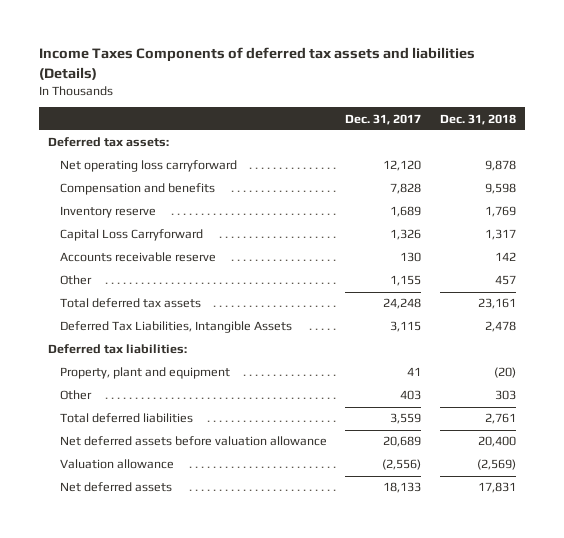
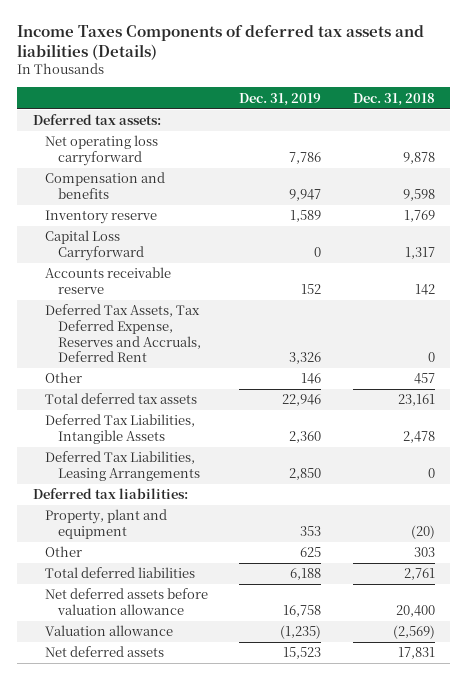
[345,113,422,125] Dec. 31, 2017 -> none
none -> [239,92,322,106] Dec. 31, 2019
none -> [45,304,201,363] Deferred Tax Assets, Tax Deferred Expense, Reserves and Accruals, Deferred Rent
none -> [45,451,200,482] Deferred Tax Liabilities, Leasing Arrangements

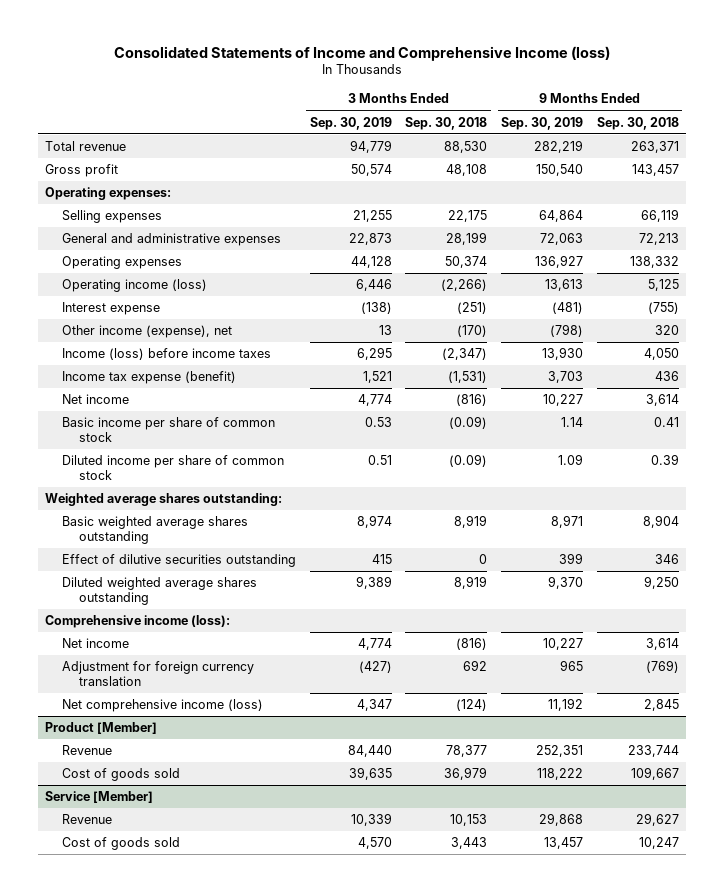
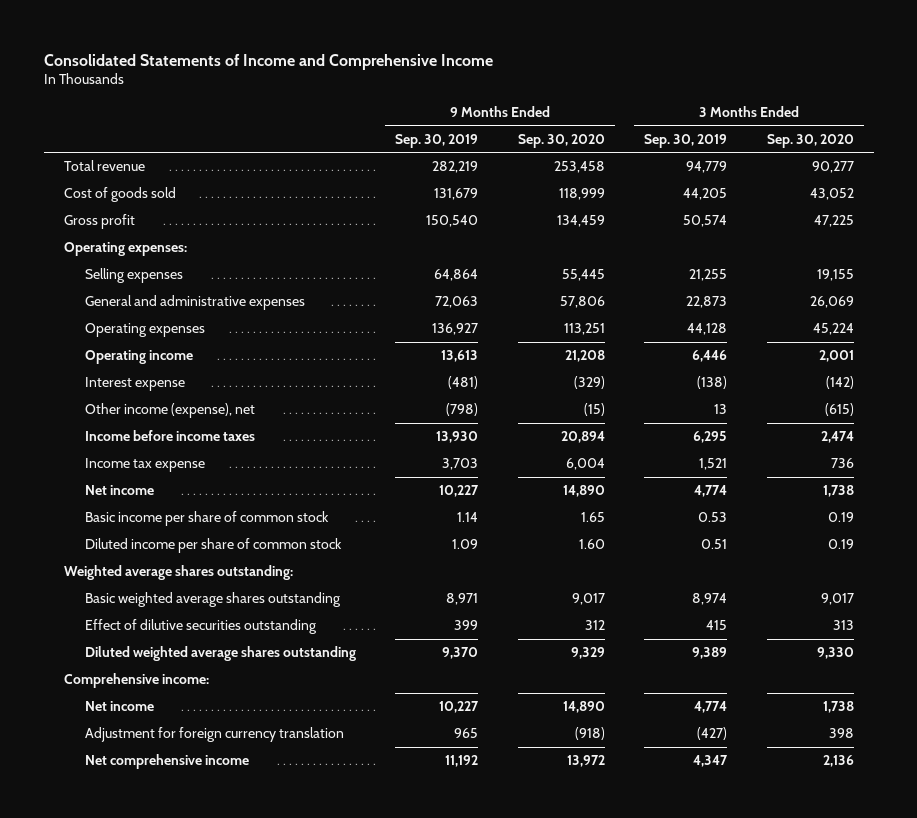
[113,45,610,61] Consolidated Statements of Income and Comprehensive Income (loss) -> [43,53,493,70] Consolidated Statements of Income and Comprehensive Income
[405,116,488,130] Sep. 30, 2018 -> none
[596,116,679,130] Sep. 30, 2018 -> none
none -> [517,133,605,148] Sep. 30, 2020
none -> [766,133,854,148] Sep. 30, 2020
none -> [63,187,176,203] Cost of goods sold
[62,279,208,293] Operating income (loss) -> [84,350,193,365] Operating income
[62,348,272,361] Income (loss) before income taxes -> [84,430,255,442] Income before income taxes
[62,371,237,385] Income tax expense (benefit) -> [84,458,205,473] Income tax expense
[45,615,231,629] Comprehensive income (loss): -> [63,673,209,689] Comprehensive income:
[45,722,158,735] Product [Member] -> none
[62,745,113,756] Revenue -> none
[62,768,181,782] Cost of goods sold -> none
[45,791,154,804] Service [Member] -> none
[62,814,113,825] Revenue -> none
[62,837,181,851] Cost of goods sold -> none
[62,699,264,713] Net comprehensive income (loss) -> [84,754,249,770] Net comprehensive income

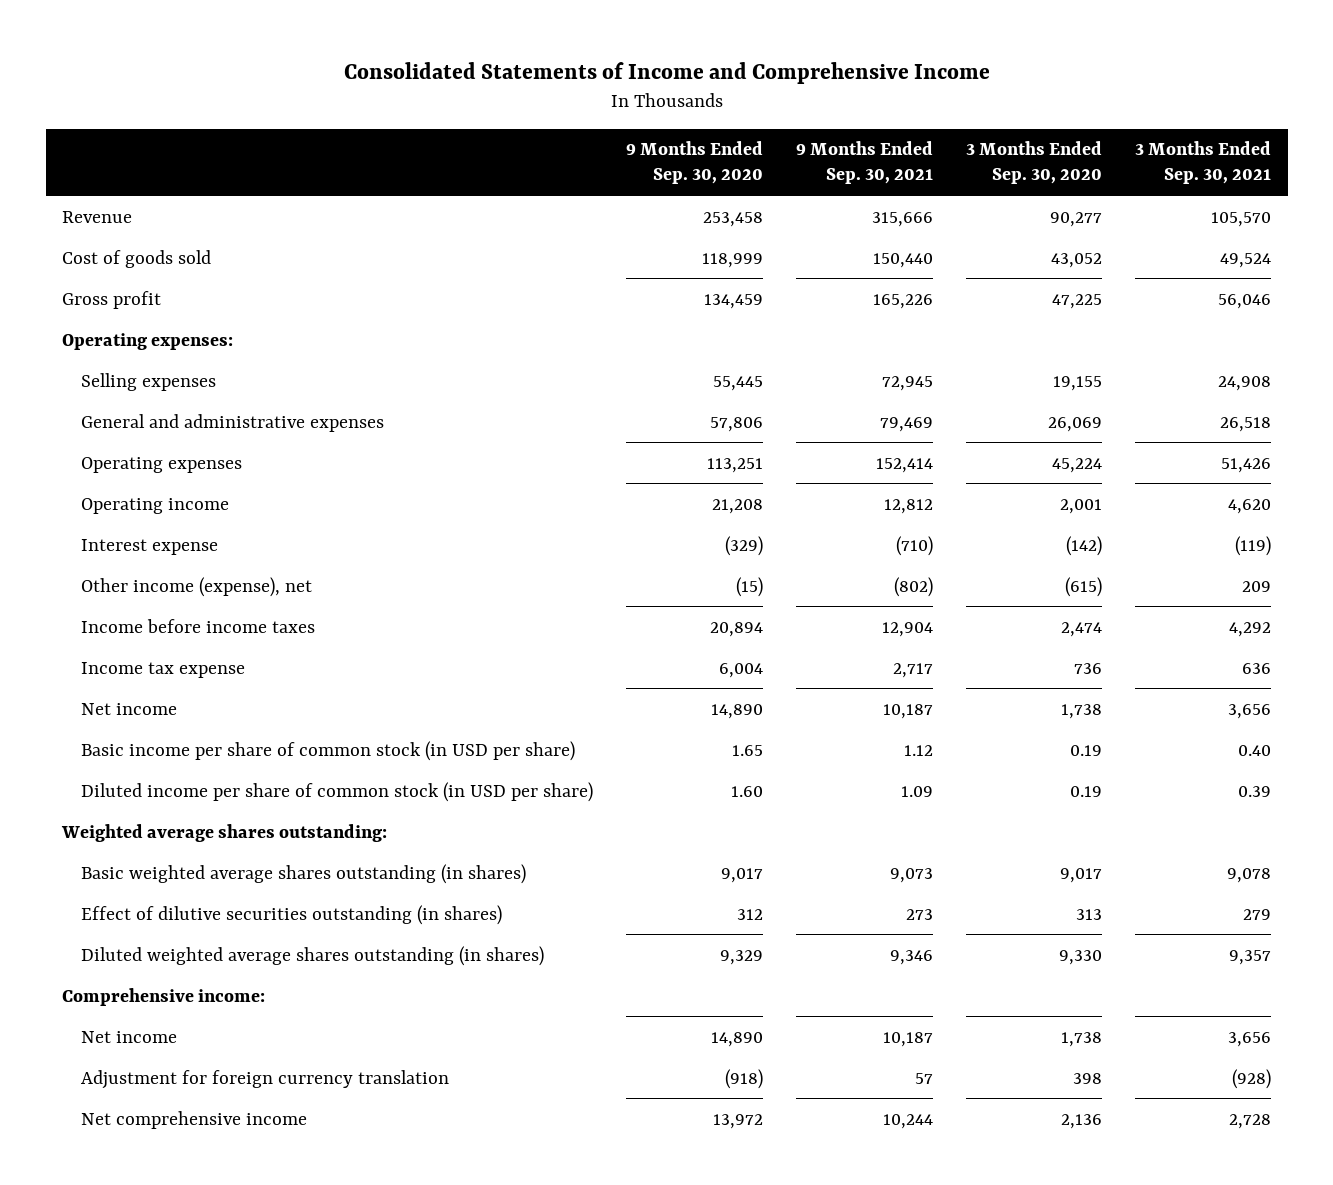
[395,133,479,148] Sep. 30, 2019 -> none
[644,133,728,148] Sep. 30, 2019 -> none
none -> [796,141,934,185] 9 Months Ended Sep. 30, 2021
none -> [1135,141,1272,185] 3 Months Ended Sep. 30, 2021
[63,160,145,172] Total revenue -> [62,210,133,223] Revenue
[84,511,329,527] Basic income per share of common stock -> [81,740,576,761] Basic income per share of common stock (in USD per share)
[84,538,342,554] Diluted income per share of common stock -> [81,781,594,802] Diluted income per share of common stock (in USD per share)
[84,592,341,608] Basic weighted average shares outstanding -> [81,863,527,884] Basic weighted average shares outstanding (in shares)
[84,619,317,635] Effect of dilutive securities outstanding -> [81,904,503,925] Effect of dilutive securities outstanding (in shares)
[84,646,356,662] Diluted weighted average shares outstanding -> [81,945,545,966] Diluted weighted average shares outstanding (in shares)

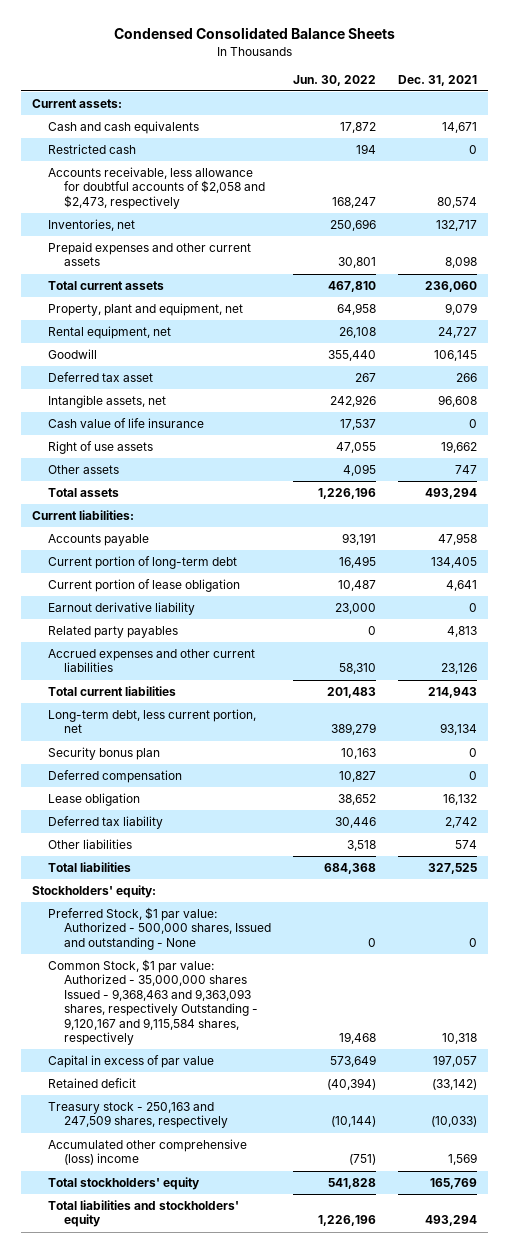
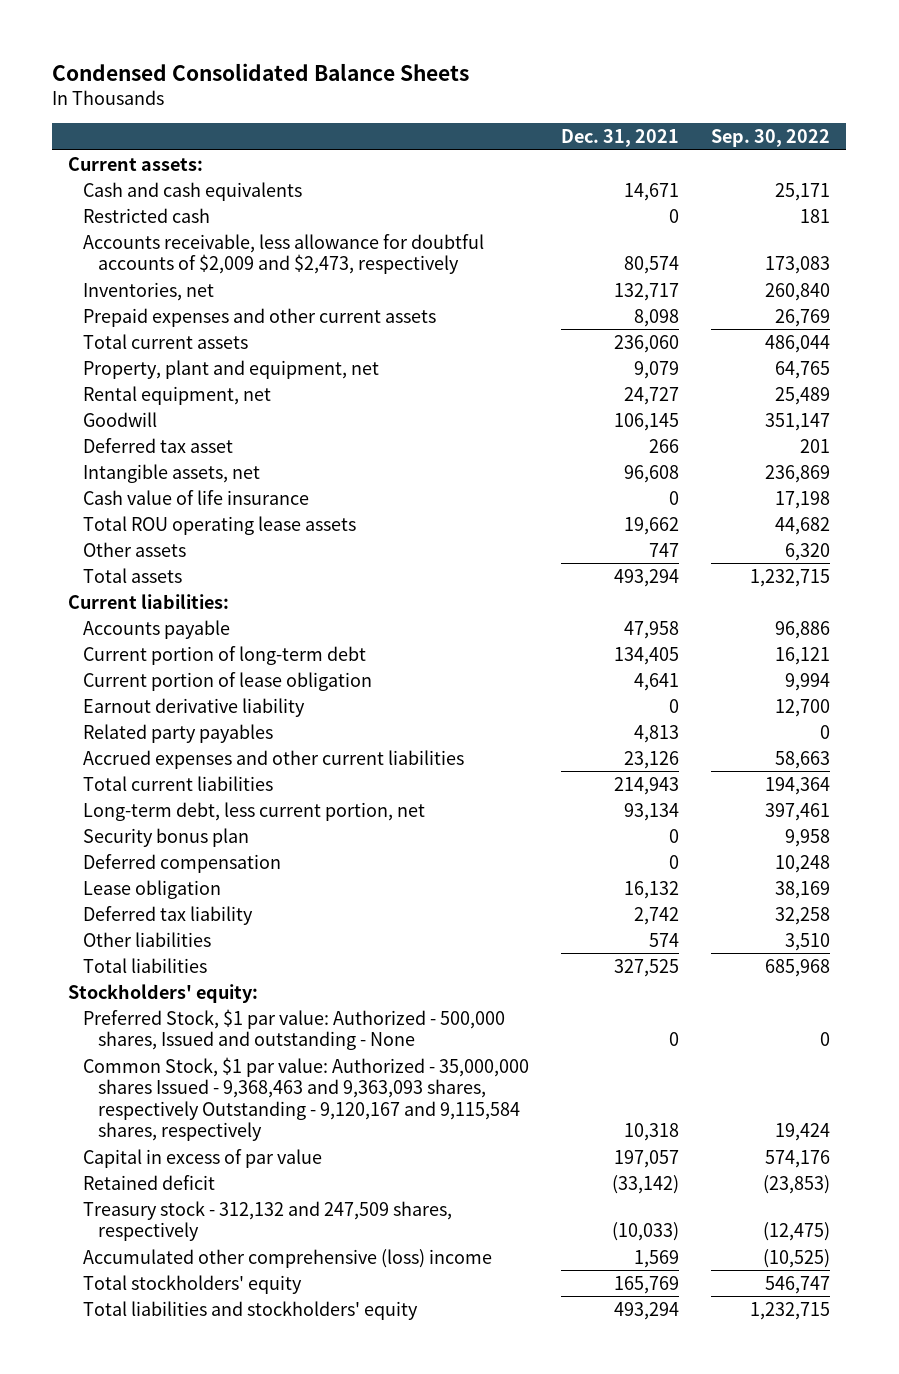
[293,74,377,86] Jun. 30, 2022 -> none
none -> [711,129,831,148] Sep. 30, 2022
[47,166,265,209] Accounts receivable, less allowance for doubtful accounts of $2,058 and $2,473, respectively -> [83,233,485,275] Accounts receivable, less allowance for doubtful accounts of $2,009 and $2,473, respectively
[47,440,153,454] Right of use assets -> [83,515,357,535] Total ROU operating lease assets
[47,1101,228,1129] Treasury stock - 250,163 and 247,509 shares, respectively -> [83,1200,453,1242] Treasury stock - 312,132 and 247,509 shares, respectively

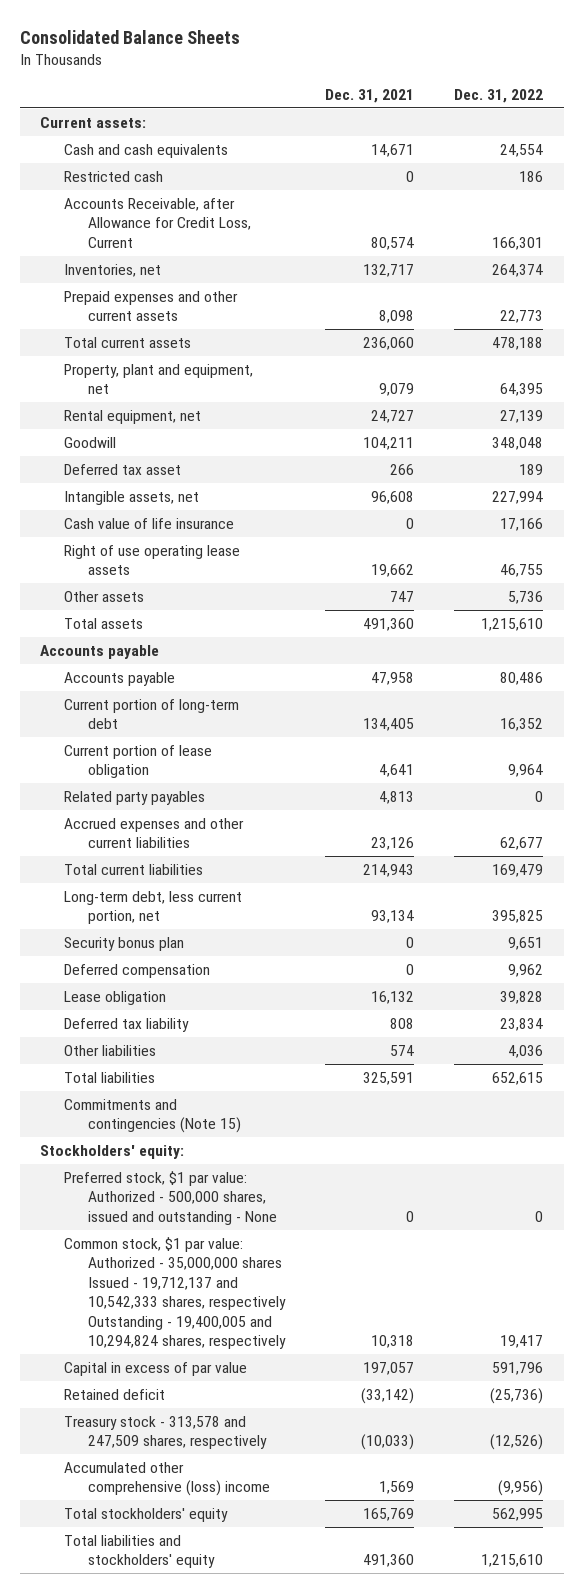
[52,62,470,81] Condensed Consolidated Balance Sheets -> [20,30,241,45] Consolidated Balance Sheets
[711,129,831,148] Sep. 30, 2022 -> none
none -> [454,88,544,103] Dec. 31, 2022
[83,233,485,275] Accounts receivable, less allowance for doubtful accounts of $2,009 and $2,473, respectively -> [64,197,252,248] Accounts Receivable, after Allowance for Credit Loss, Current
[614,412,680,431] 106,145 -> [363,436,415,450] 104,211
[83,515,357,535] Total ROU operating lease assets -> [64,544,241,576] Right of use operating lease assets
[614,568,680,587] 493,294 -> [363,617,415,631] 491,360
[68,593,230,609] Current liabilities: -> [40,644,160,659] Accounts payable
[83,697,306,717] Earnout derivative liability -> none
[634,906,680,925] 2,742 -> [390,1017,415,1029] 808
[614,958,680,977] 327,525 -> [363,1071,415,1085] 325,591
none -> [64,1098,242,1134] Commitments and contingencies (Note 15)
[83,1008,506,1051] Preferred Stock, $1 par value: Authorized - 500,000 shares, Issued and outstanding - None -> [64,1170,278,1225] Preferred stock, $1 par value: Authorized - 500,000 shares, issued and outstanding - None
[83,1056,530,1142] Common Stock, $1 par value: Authorized - 35,000,000 shares Issued - 9,368,463 and 9,363,093 shares, respectively Outstanding - 9,120,167 and 9,115,584 shares, respectively -> [64,1236,287,1350] Common stock, $1 par value: Authorized - 35,000,000 shares Issued - 19,712,137 and 10,542,333 shares, respectively Outstanding - 19,400,005 and 10,294,824 shares, respectively
[83,1200,453,1242] Treasury stock - 312,132 and 247,509 shares, respectively -> [64,1415,268,1450] Treasury stock - 313,578 and 247,509 shares, respectively
[614,1301,680,1320] 493,294 -> [363,1554,415,1568] 491,360

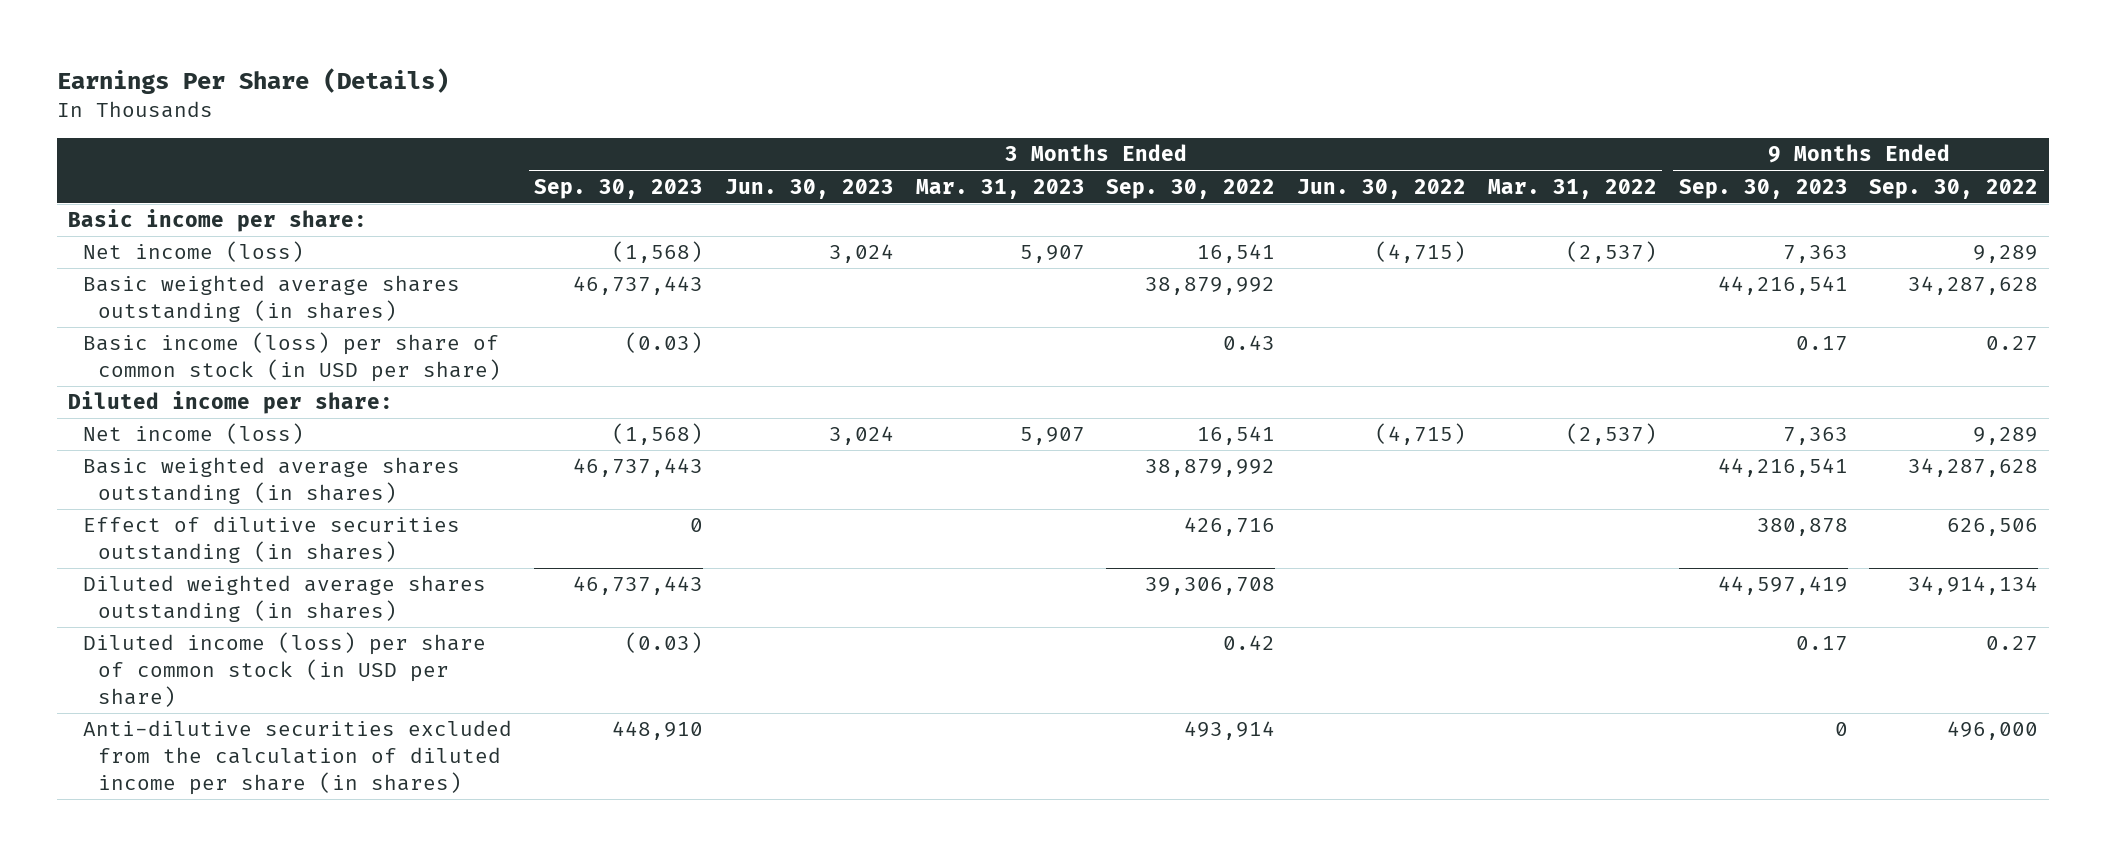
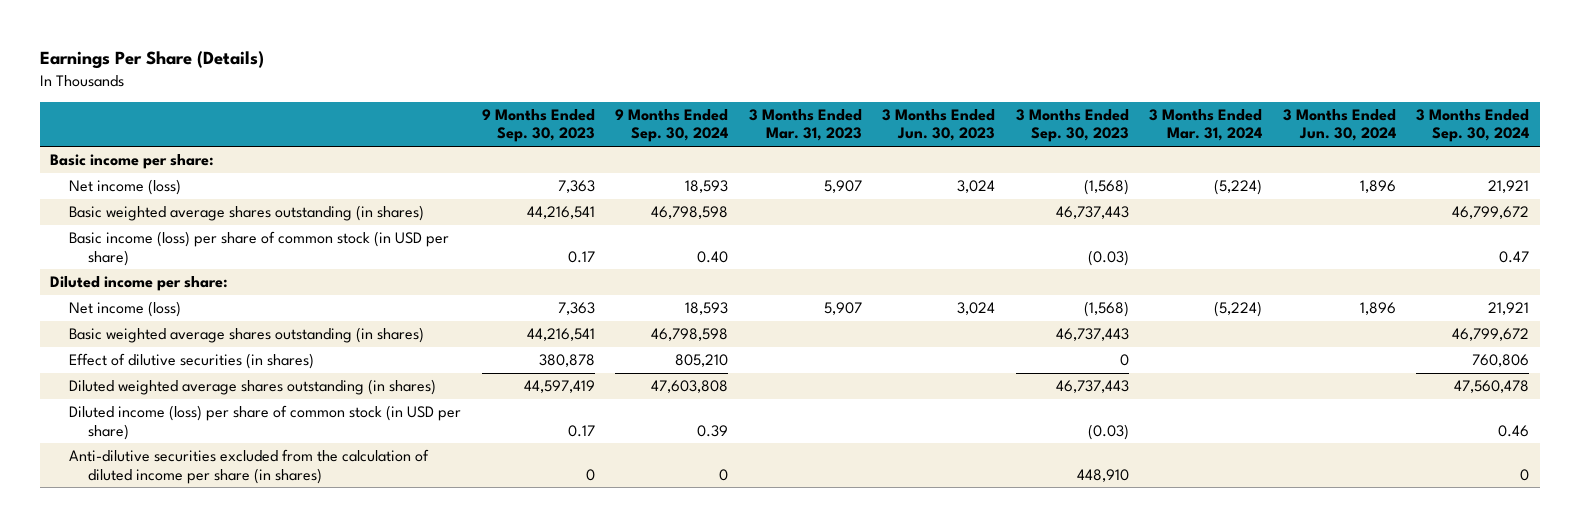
[1106,178,1276,199] Sep. 30, 2022 -> none
[1297,178,1467,199] Jun. 30, 2022 -> none
[1487,178,1657,199] Mar. 31, 2022 -> none
[1869,178,2039,199] Sep. 30, 2022 -> none
none -> [615,108,729,143] 9 Months Ended Sep. 30, 2024
none -> [1149,108,1263,142] 3 Months Ended Mar. 31, 2024
none -> [1282,108,1396,142] 3 Months Ended Jun. 30, 2024
none -> [1416,108,1530,143] 3 Months Ended Sep. 30, 2024
[83,516,461,563] Effect of dilutive securities outstanding (in shares) -> [69,353,315,370] Effect of dilutive securities (in shares)

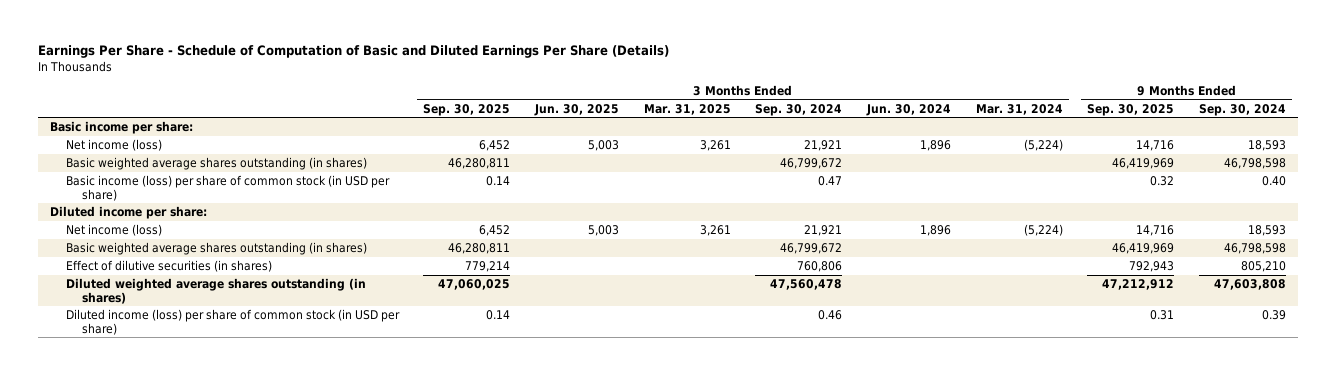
[39,51,264,70] Earnings Per Share (Details) -> [37,45,669,59] Earnings Per Share - Schedule of Computation of Basic and Diluted Earnings Per Share (Details)
[481,108,595,143] 9 Months Ended Sep. 30, 2023 -> none
[748,108,862,142] 3 Months Ended Mar. 31, 2023 -> none
[882,108,996,142] 3 Months Ended Jun. 30, 2023 -> none
[1015,108,1129,143] 3 Months Ended Sep. 30, 2023 -> none
none -> [423,103,511,116] Sep. 30, 2025
none -> [534,103,620,116] Jun. 30, 2025
none -> [643,103,731,115] Mar. 31, 2025
none -> [1087,103,1175,116] Sep. 30, 2025
[69,449,430,484] Anti-dilutive securities excluded from the calculation of diluted income per share (in shares) -> none

